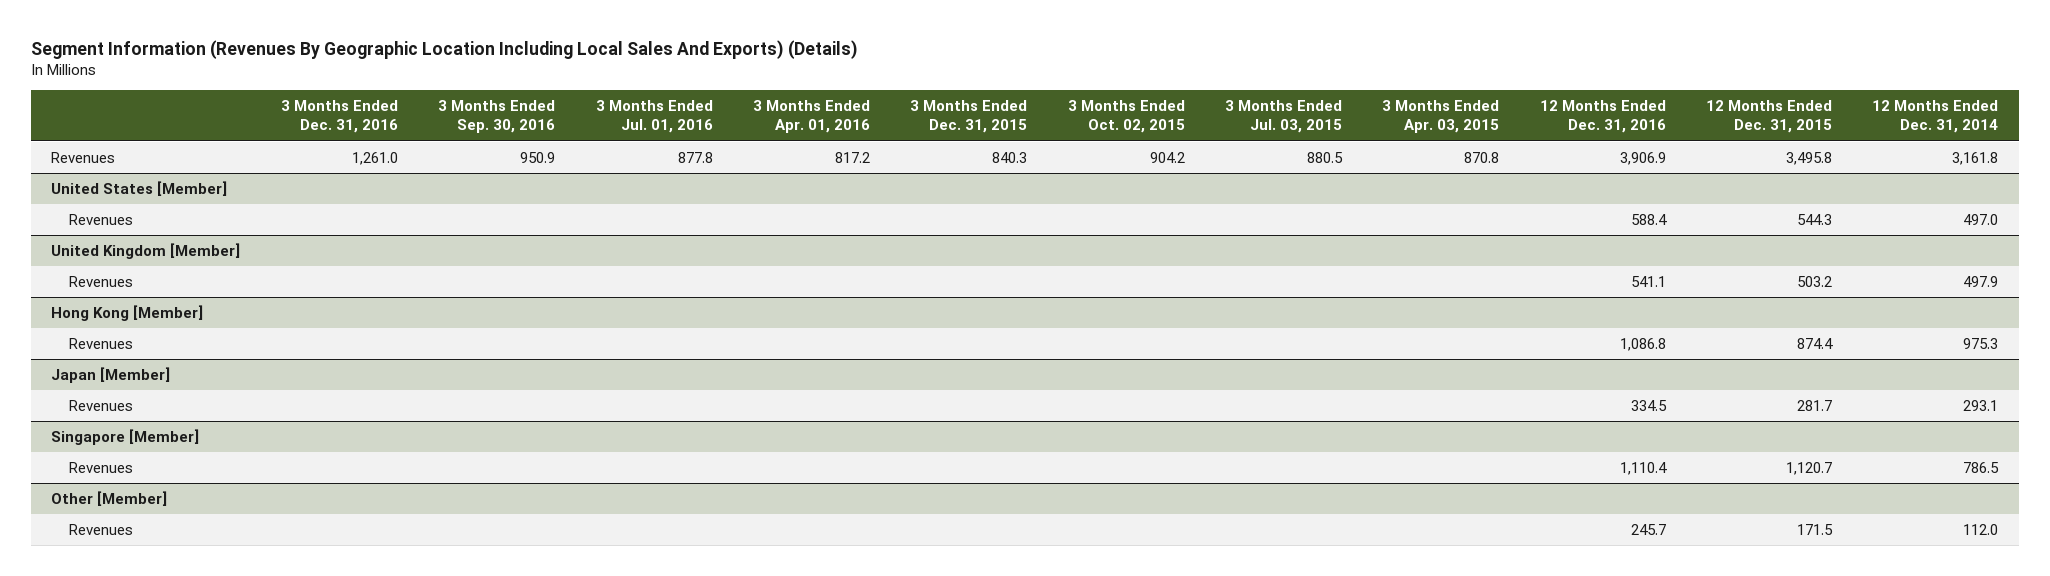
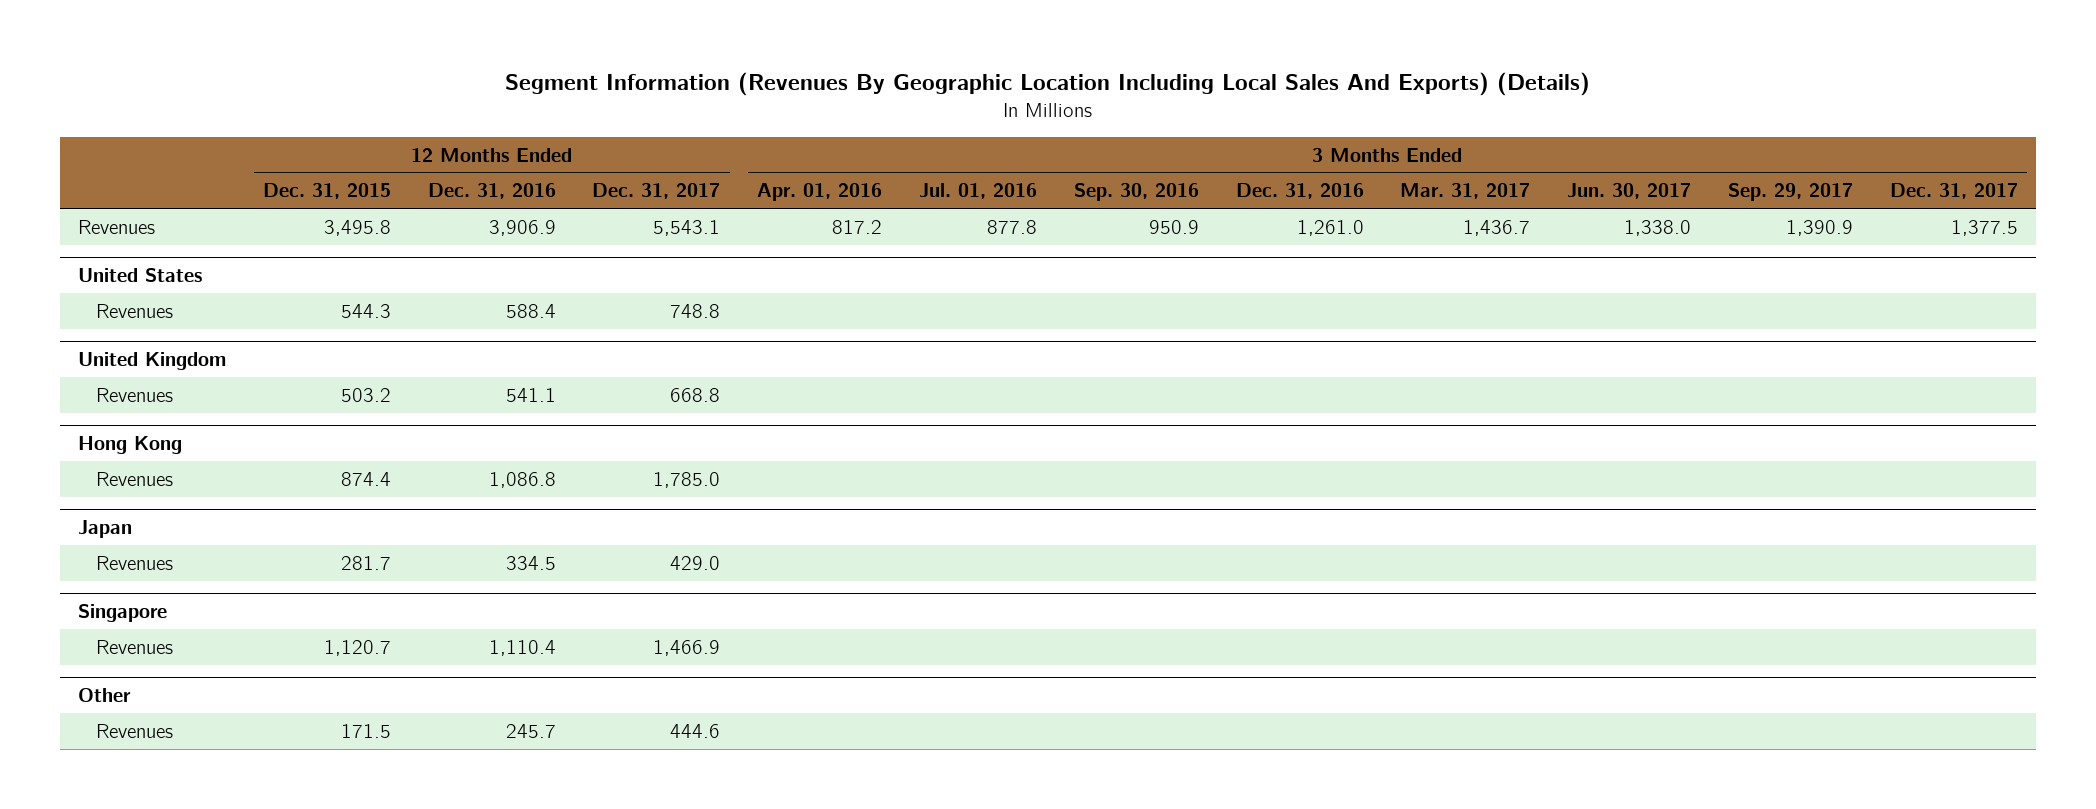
[910,99,1028,134] 3 Months Ended Dec. 31, 2015 -> none
[1067,99,1185,134] 3 Months Ended Oct. 02, 2015 -> none
[1224,99,1342,134] 3 Months Ended Jul. 03, 2015 -> none
[1382,99,1500,134] 3 Months Ended Apr. 03, 2015 -> none
[1872,99,1999,134] 12 Months Ended Dec. 31, 2014 -> none
none -> [592,183,721,200] Dec. 31, 2017
none -> [1400,183,1531,200] Mar. 31, 2017
none -> [1567,183,1692,200] Jun. 30, 2017
none -> [1727,183,1853,202] Sep. 29, 2017
none -> [1889,183,2018,200] Dec. 31, 2017
[51,181,228,197] United States [Member] -> [77,267,202,282] United States
[51,243,241,260] United Kingdom [Member] -> [77,351,226,370] United Kingdom
[51,305,204,322] Hong Kong [Member] -> [77,435,182,454] Hong Kong
[51,367,171,384] Japan [Member] -> [77,519,132,538] Japan
[51,429,200,446] Singapore [Member] -> [77,603,167,622] Singapore
[51,491,168,507] Other [Member] -> [77,687,131,702] Other

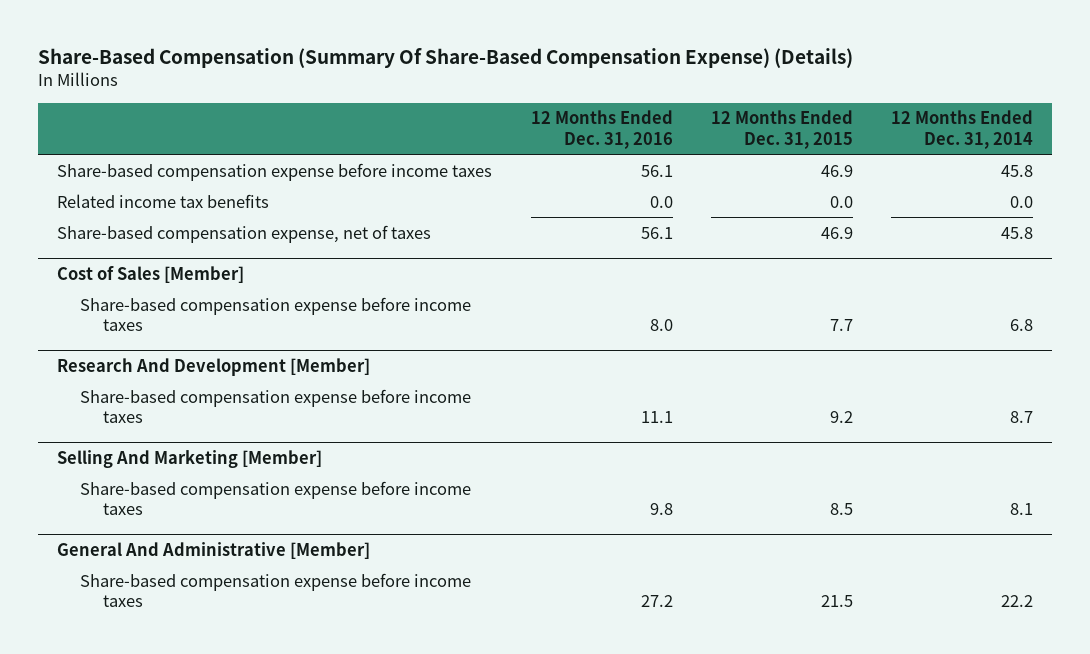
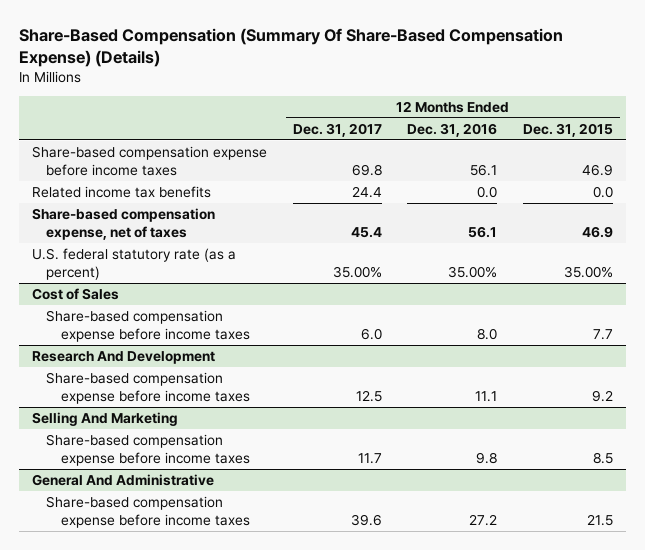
[891,110,1034,149] 12 Months Ended Dec. 31, 2014 -> none
none -> [292,122,382,137] Dec. 31, 2017
none -> [31,248,236,280] U.S. federal statutory rate (as a percent)
[57,265,245,283] Cost of Sales [Member] -> [31,288,119,301] Cost of Sales
[57,357,371,376] Research And Development [Member] -> [31,351,215,365] Research And Development
[57,449,323,468] Selling And Marketing [Member] -> [31,412,178,427] Selling And Marketing
[57,541,371,559] General And Administrative [Member] -> [31,474,214,487] General And Administrative

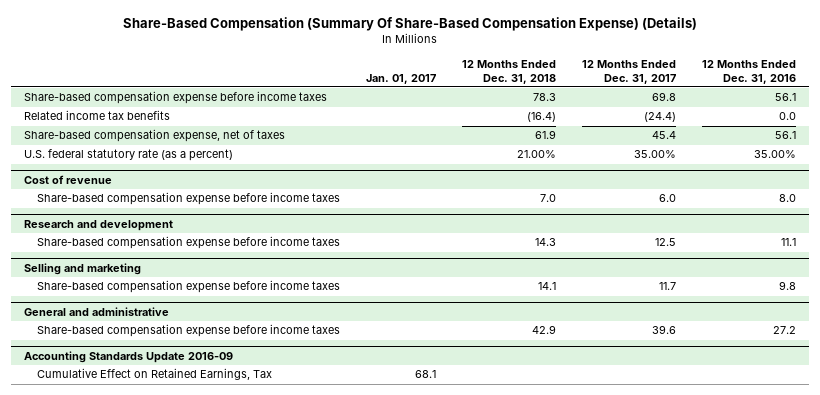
[523,122,614,137] Dec. 31, 2015 -> none
none -> [366,73,437,84] Jan. 01, 2017
none -> [462,59,557,84] 12 Months Ended Dec. 31, 2018
[351,186,382,199] 24.4 -> [644,112,677,123] (24.4)
[31,288,119,301] Cost of Sales -> [23,175,112,185] Cost of revenue
[31,351,215,365] Research And Development -> [23,220,173,232] Research and development
[31,412,178,427] Selling And Marketing -> [23,263,141,276] Selling and marketing
[31,474,214,487] General And Administrative -> [23,307,169,317] General and administrative
none -> [23,351,233,364] Accounting Standards Update 2016-09
none -> [37,368,273,381] Cumulative Effect on Retained Earnings, Tax

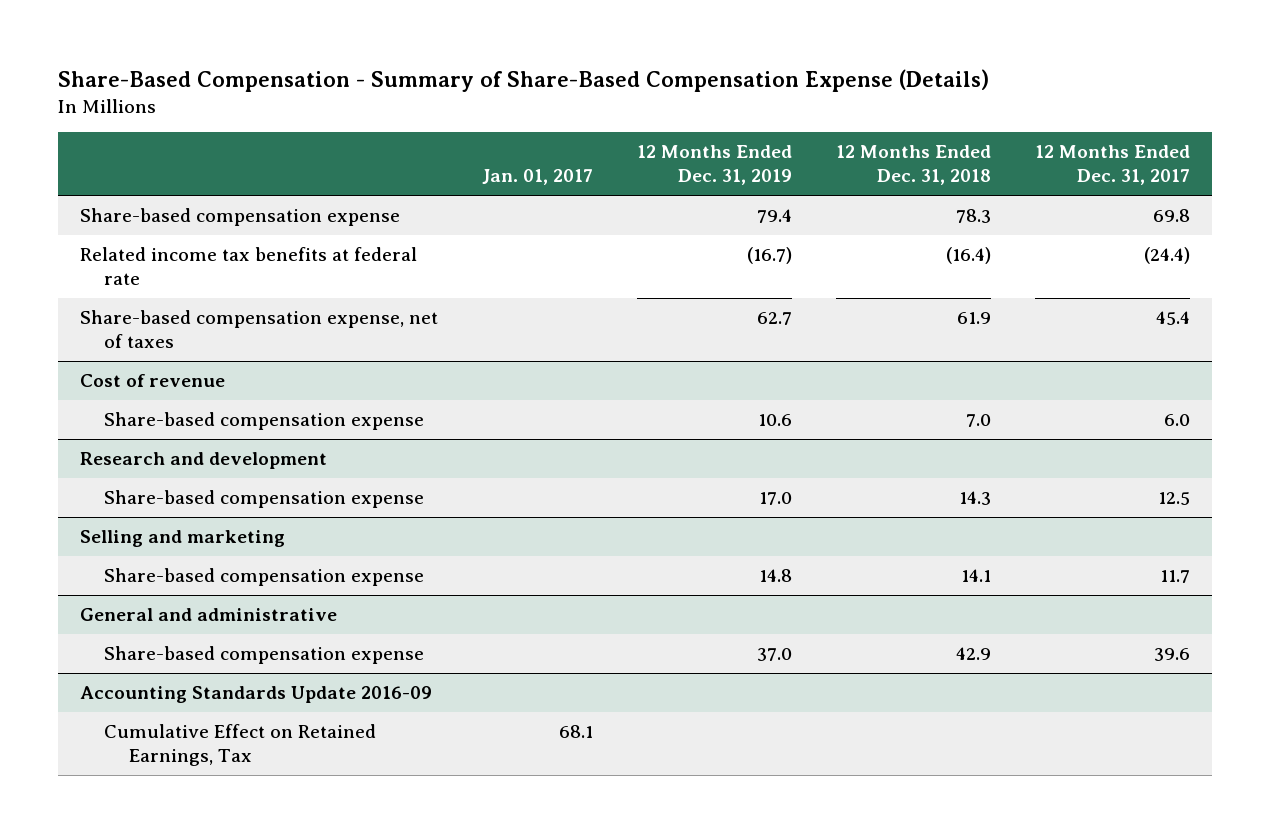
[123,17,698,32] Share-Based Compensation (Summary Of Share-Based Compensation Expense) (Details) -> [57,69,989,93] Share-Based Compensation - Summary of Share-Based Compensation Expense (Details)
[702,59,797,84] 12 Months Ended Dec. 31, 2016 -> none
none -> [636,145,792,186] 12 Months Ended Dec. 31, 2019
[23,91,327,105] Share-based compensation expense before income taxes -> [79,207,400,226] Share-based compensation expense
[23,110,170,121] Related income tax benefits -> [79,246,417,285] Related income tax benefits at federal rate
[23,149,233,162] U.S. federal statutory rate (as a percent) -> none
[37,192,341,206] Share-based compensation expense before income taxes -> [104,411,425,430] Share-based compensation expense
[37,236,341,250] Share-based compensation expense before income taxes -> [104,489,425,508] Share-based compensation expense
[37,280,341,294] Share-based compensation expense before income taxes -> [104,567,425,586] Share-based compensation expense
[37,324,341,338] Share-based compensation expense before income taxes -> [104,645,425,664] Share-based compensation expense

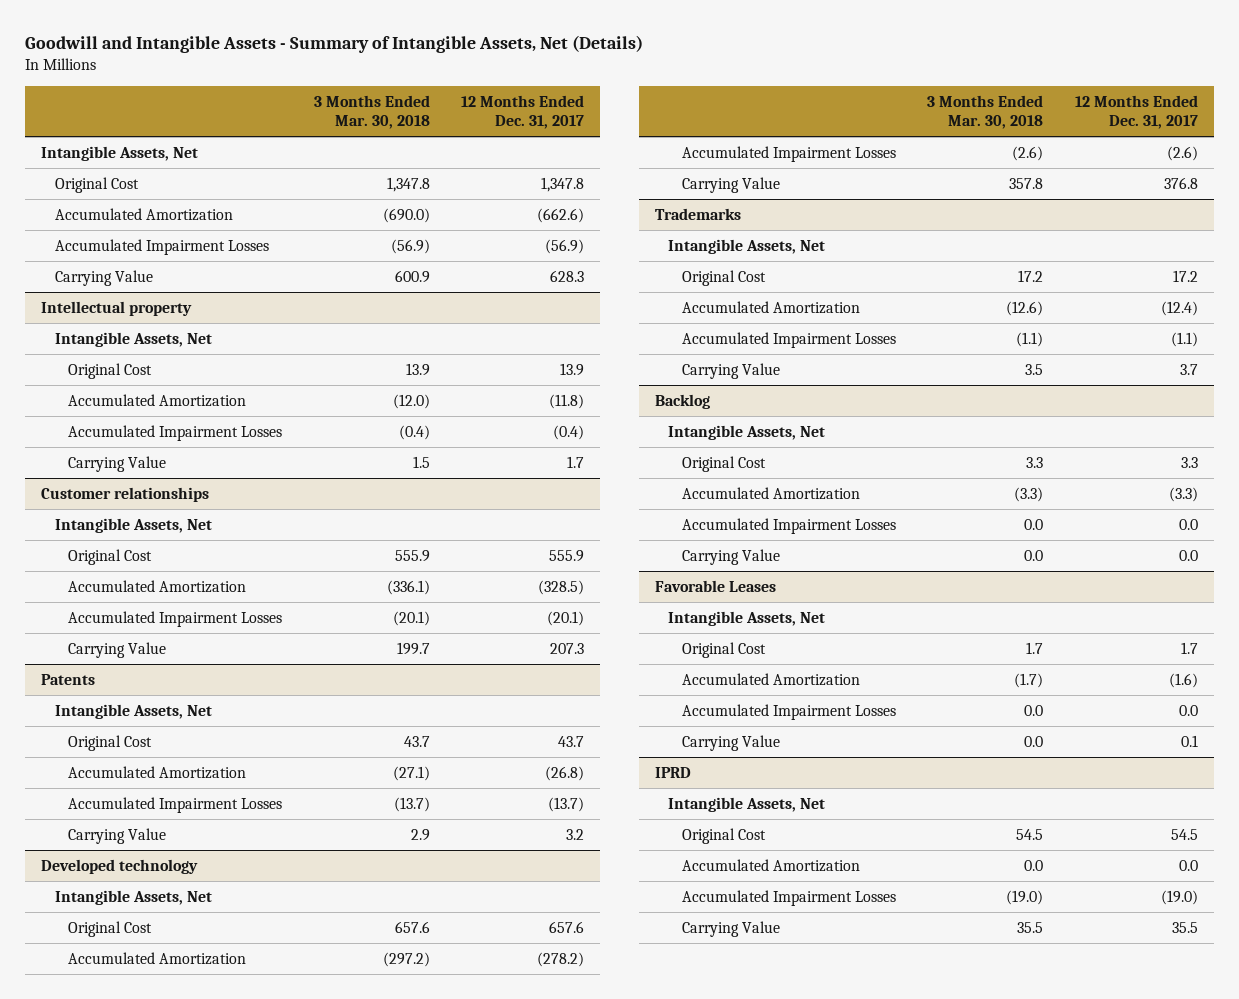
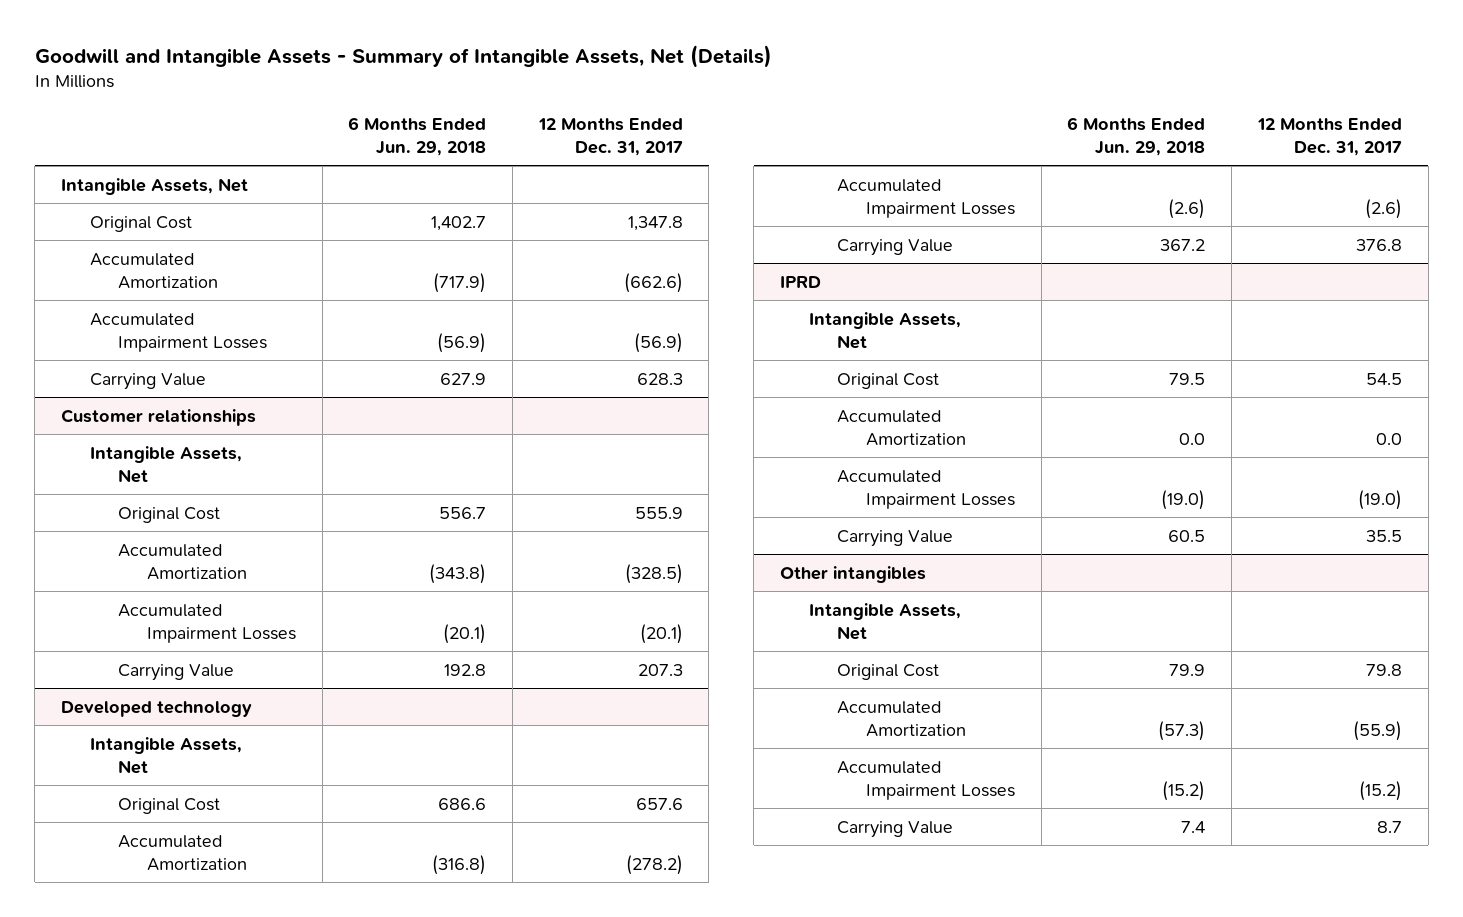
[313,94,430,130] 3 Months Ended Mar. 30, 2018 -> none
none -> [348,116,487,156] 6 Months Ended Jun. 29, 2018
[41,300,193,316] Intellectual property -> none
[54,331,212,347] Intangible Assets, Net -> none
[67,362,152,379] Original Cost -> none
[67,393,246,407] Accumulated Amortization -> none
[67,424,282,441] Accumulated Impairment Losses -> none
[67,455,166,472] Carrying Value -> none
[41,673,96,685] Patents -> none
[54,703,212,719] Intangible Assets, Net -> none
[67,734,152,751] Original Cost -> none
[67,765,246,779] Accumulated Amortization -> none
[67,796,282,813] Accumulated Impairment Losses -> none
[67,827,166,844] Carrying Value -> none
[654,207,741,220] Trademarks -> none
[668,238,826,254] Intangible Assets, Net -> none
[681,269,766,286] Original Cost -> none
[681,300,860,314] Accumulated Amortization -> none
[681,331,896,348] Accumulated Impairment Losses -> none
[681,362,780,379] Carrying Value -> none
[654,393,710,409] Backlog -> none
[668,424,826,440] Intangible Assets, Net -> none
[681,455,766,472] Original Cost -> none
[681,486,860,500] Accumulated Amortization -> none
[681,517,896,534] Accumulated Impairment Losses -> none
[681,548,780,565] Carrying Value -> none
[654,579,776,592] Favorable Leases -> none
[668,610,826,626] Intangible Assets, Net -> none
[681,641,766,658] Original Cost -> none
[681,672,860,686] Accumulated Amortization -> none
[681,703,896,720] Accumulated Impairment Losses -> none
[681,734,780,751] Carrying Value -> none
none -> [780,565,927,583] Other intangibles
none -> [808,602,961,640] Intangible Assets, Net
none -> [837,663,940,680] Original Cost
none -> [837,700,967,737] Accumulated Amortization
none -> [837,760,1016,800] Accumulated Impairment Losses
none -> [837,820,954,838] Carrying Value

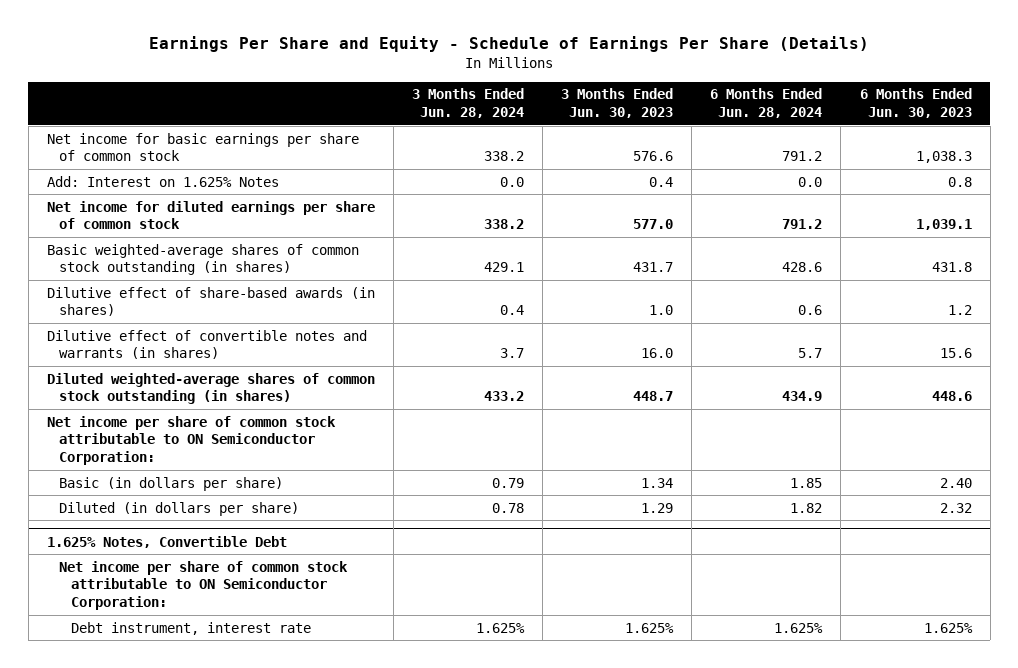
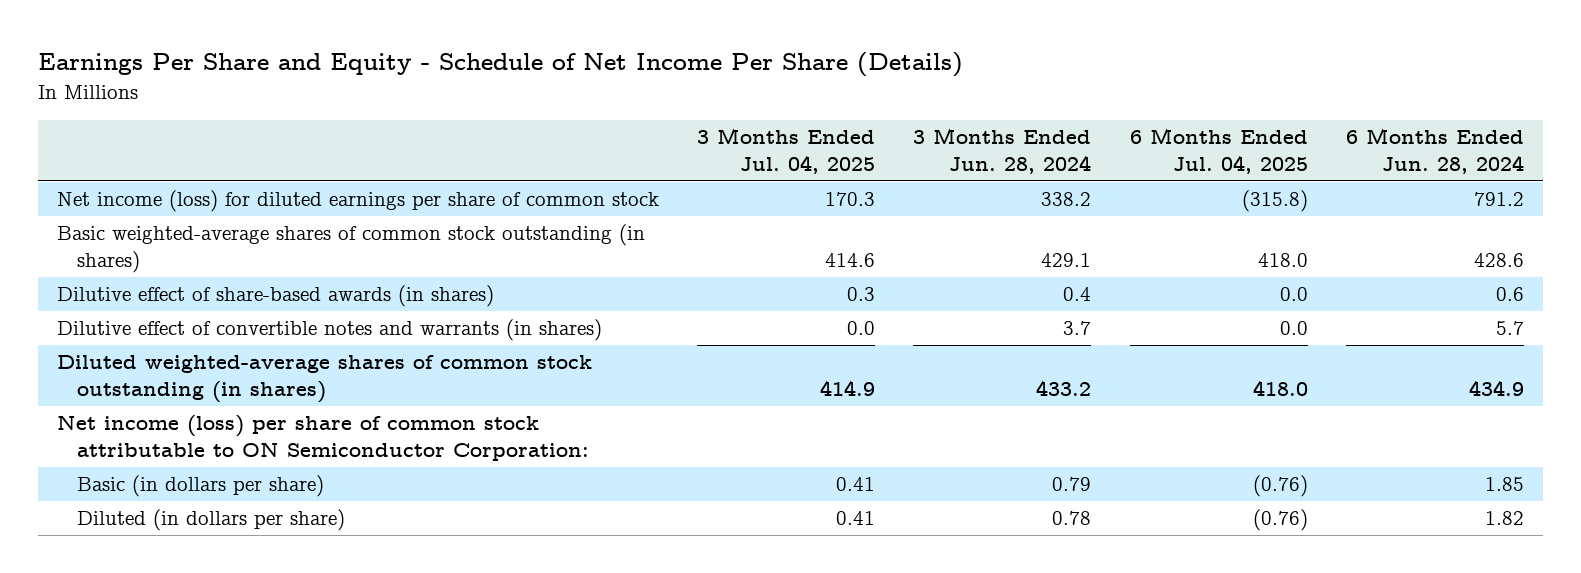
[149,36,870,53] Earnings Per Share and Equity - Schedule of Earnings Per Share (Details) -> [37,52,963,78] Earnings Per Share and Equity - Schedule of Net Income Per Share (Details)
[561,88,674,119] 3 Months Ended Jun. 30, 2023 -> none
[859,88,972,119] 6 Months Ended Jun. 30, 2023 -> none
none -> [697,127,876,174] 3 Months Ended Jul. 04, 2025
none -> [1129,127,1308,174] 6 Months Ended Jul. 04, 2025
[46,132,359,162] Net income for basic earnings per share of common stock -> none
[46,175,279,187] Add: Interest on 1.625% Notes -> none
[46,200,375,230] Net income for diluted earnings per share of common stock -> [56,190,659,213] Net income (loss) for diluted earnings per share of common stock
[46,415,336,466] Net income per share of common stock attributable to ON Semiconductor Corporation: -> [56,415,589,462] Net income (loss) per share of common stock attributable to ON Semiconductor Corporation:
[46,535,287,548] 1.625% Notes, Convertible Debt -> none
[58,560,348,611] Net income per share of common stock attributable to ON Semiconductor Corporation: -> none
[70,621,311,635] Debt instrument, interest rate -> none

